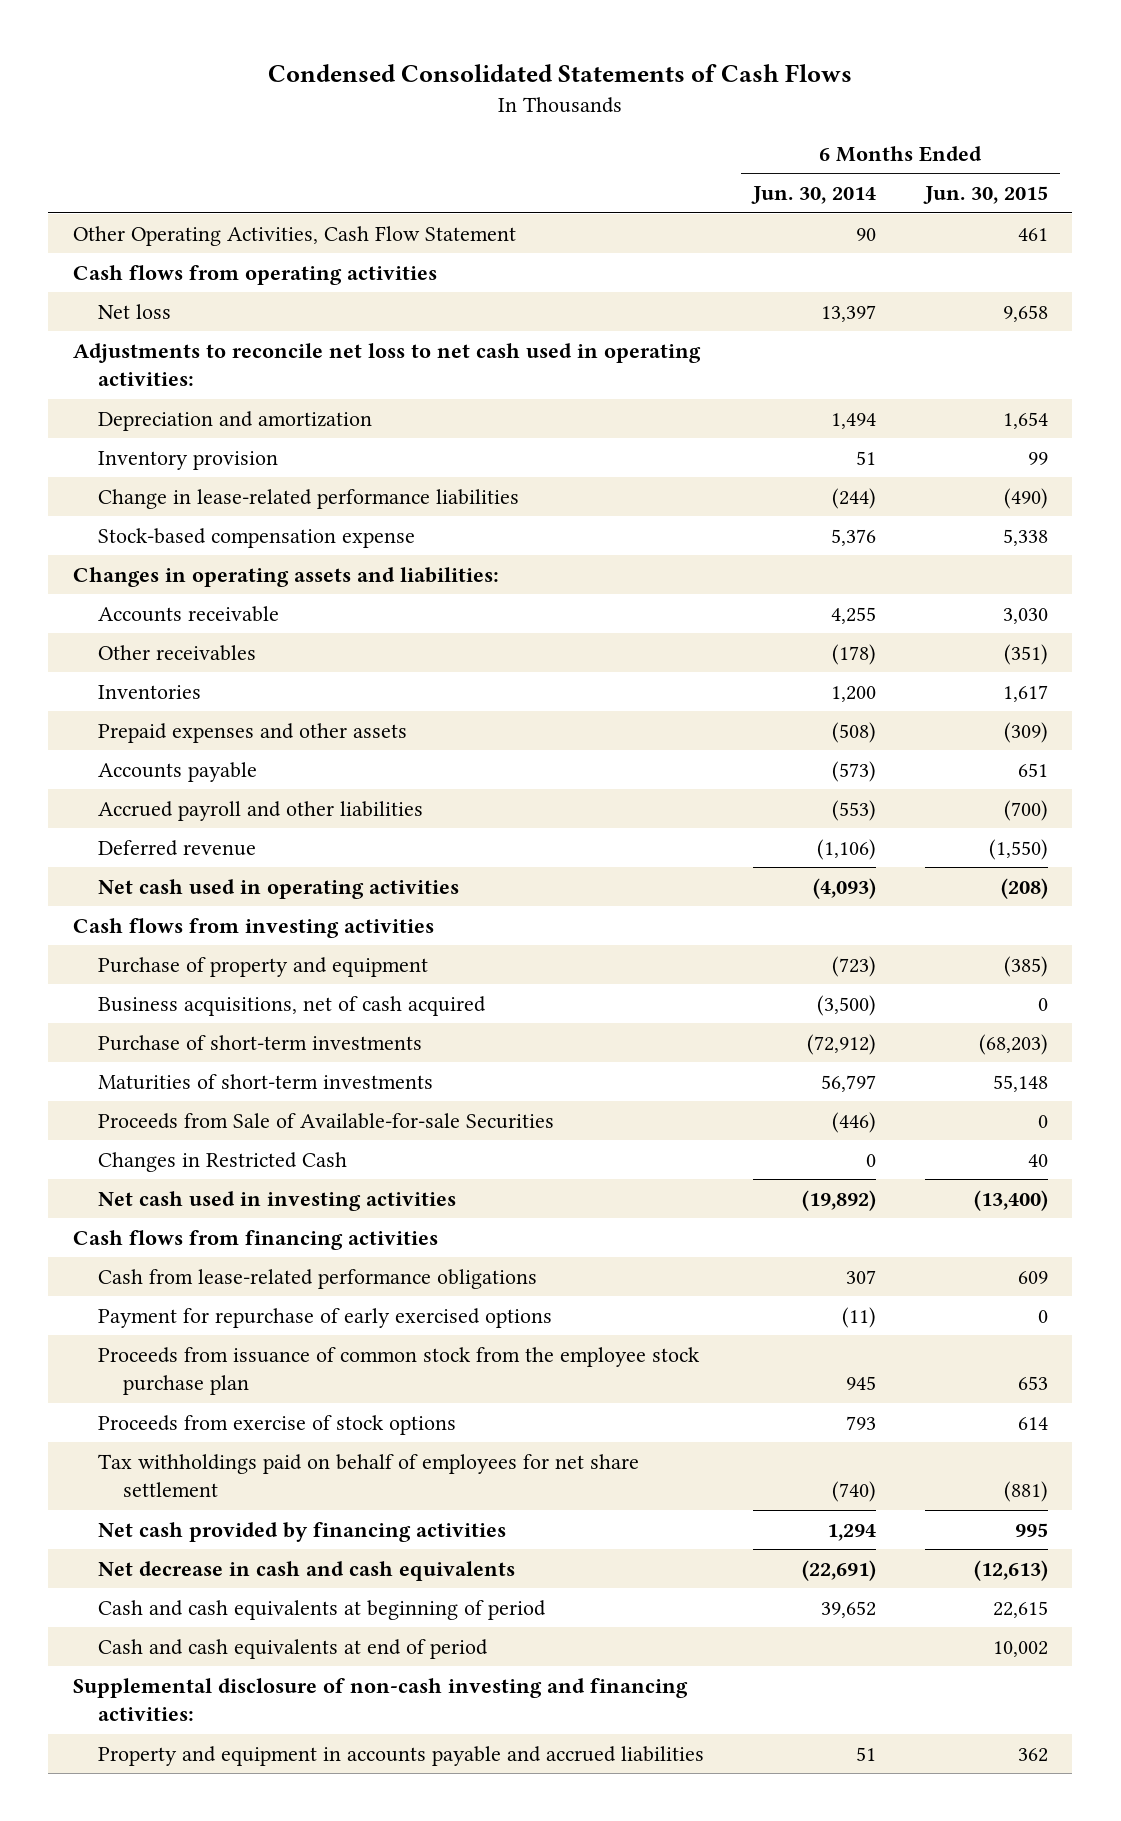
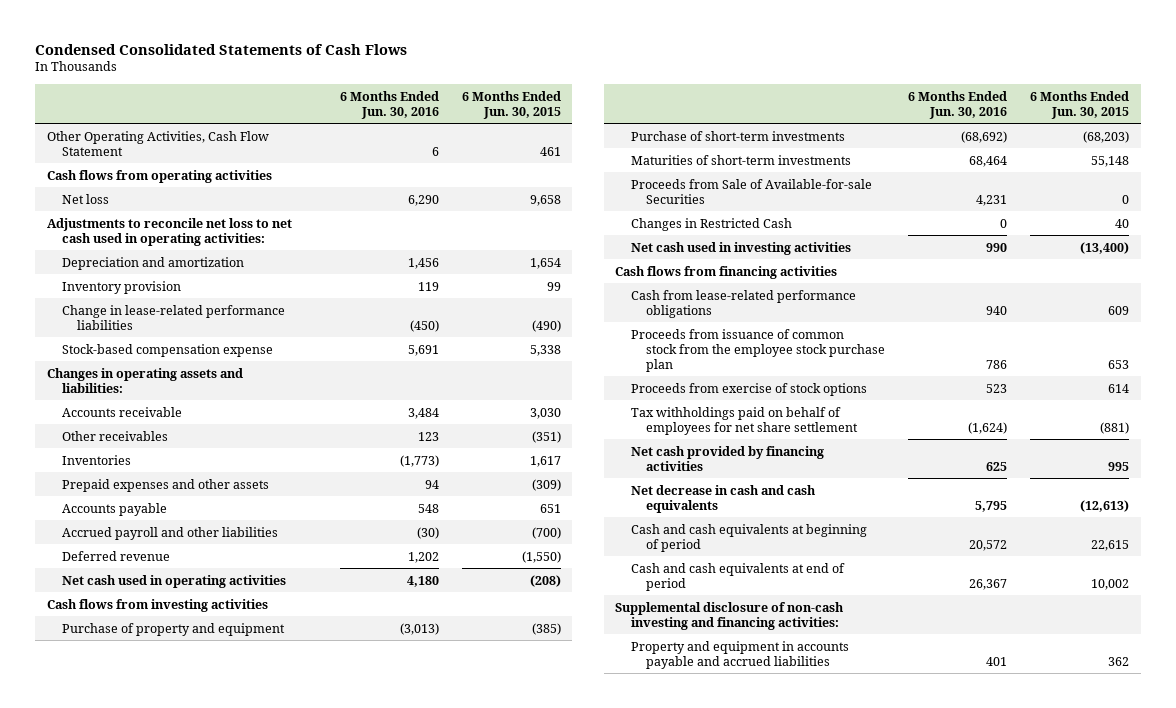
[750,186,876,205] Jun. 30, 2014 -> none
none -> [339,90,439,119] 6 Months Ended Jun. 30, 2016
[98,995,487,1016] Business acquisitions, net of cash acquired -> none
[98,1307,553,1328] Payment for repurchase of early exercised options -> none

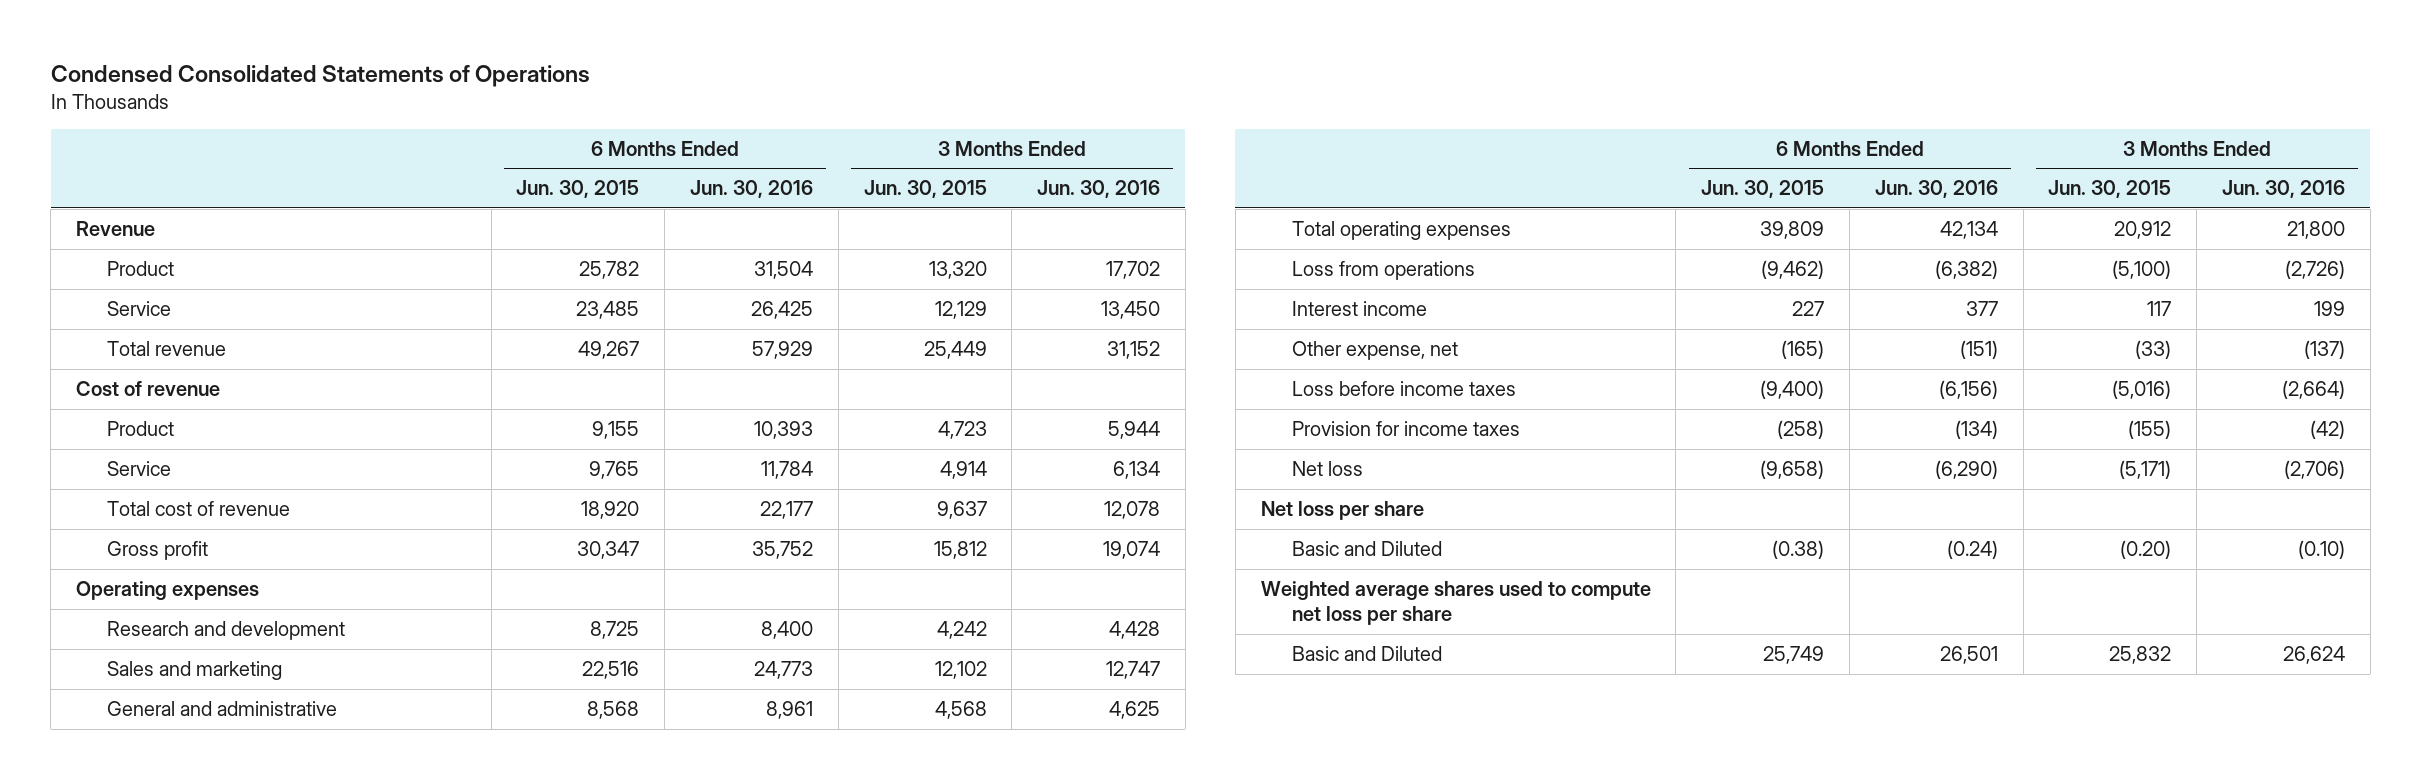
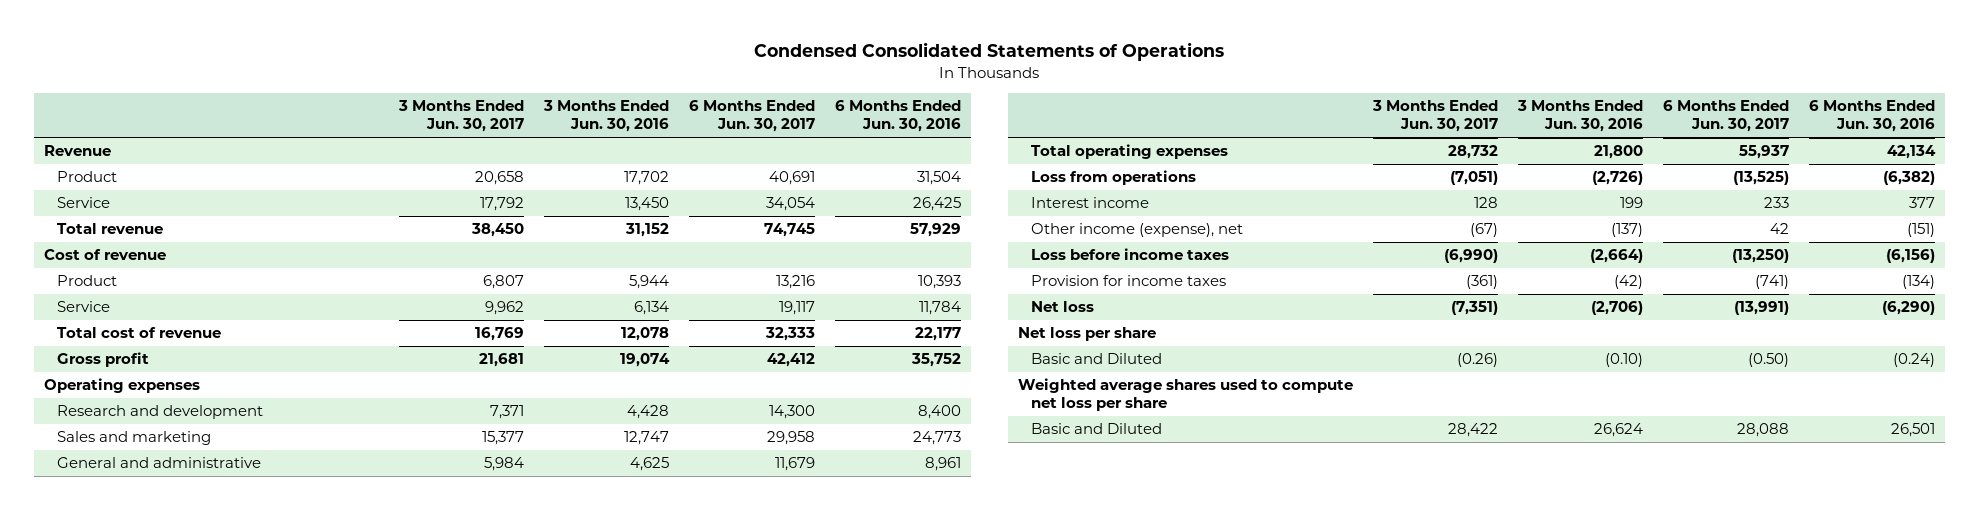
[516,180,640,199] Jun. 30, 2015 -> none
[863,180,987,199] Jun. 30, 2015 -> none
none -> [397,100,524,133] 3 Months Ended Jun. 30, 2017
none -> [688,100,815,133] 6 Months Ended Jun. 30, 2017
[1291,341,1458,361] Other expense, net -> [1031,223,1244,238] Other income (expense), net

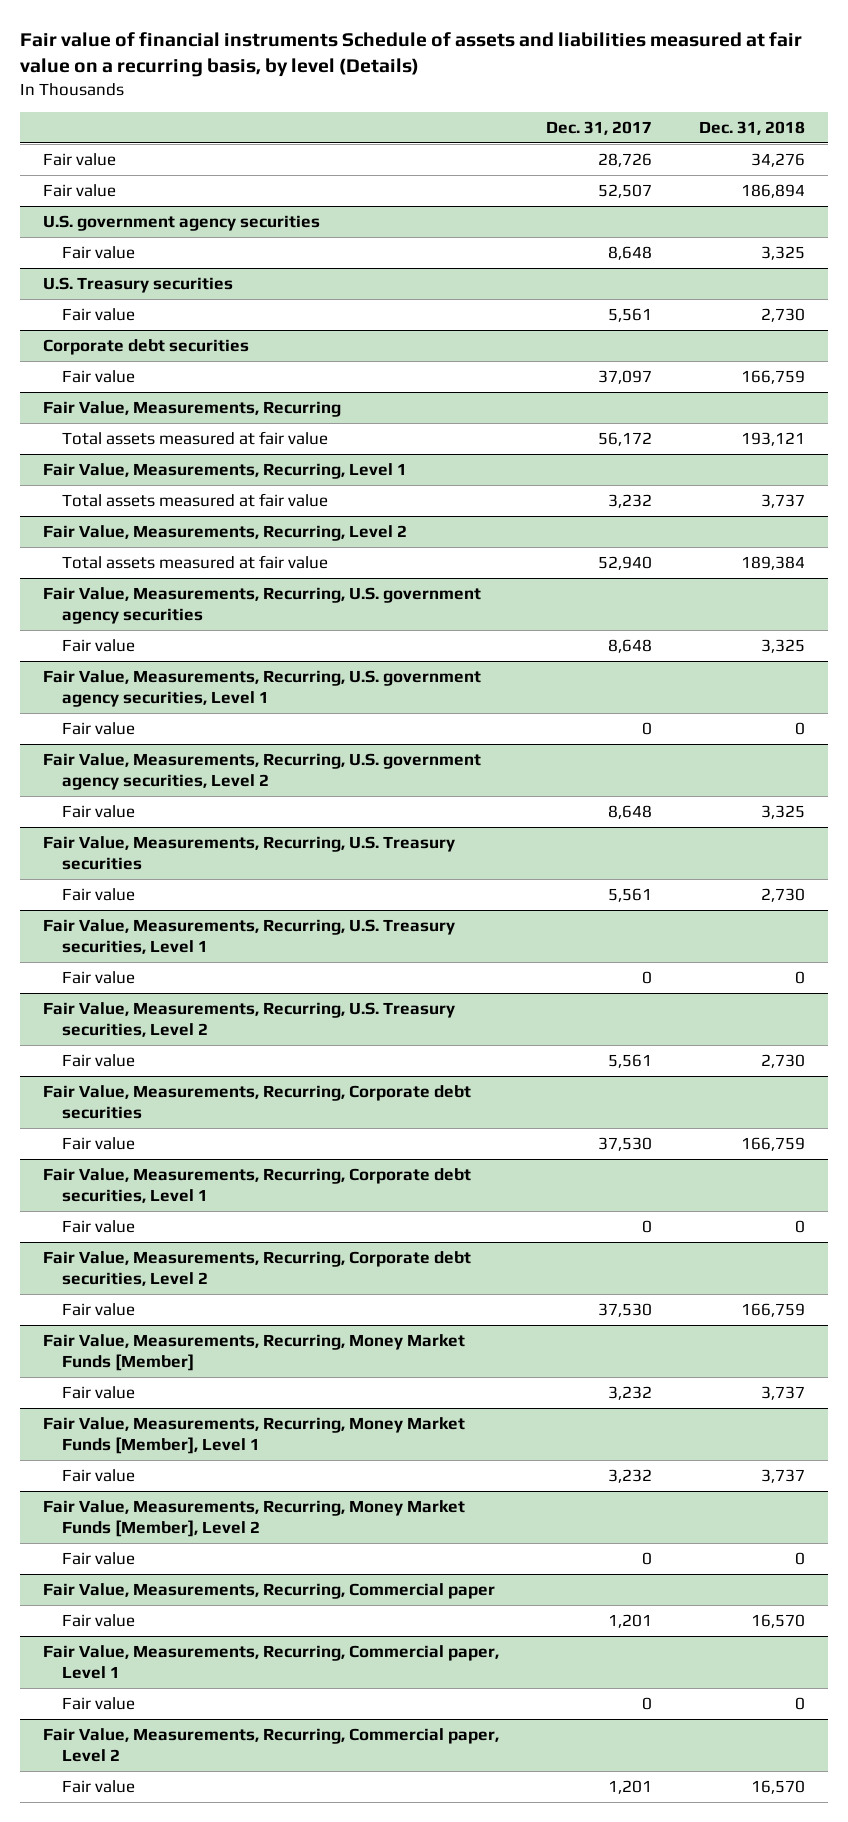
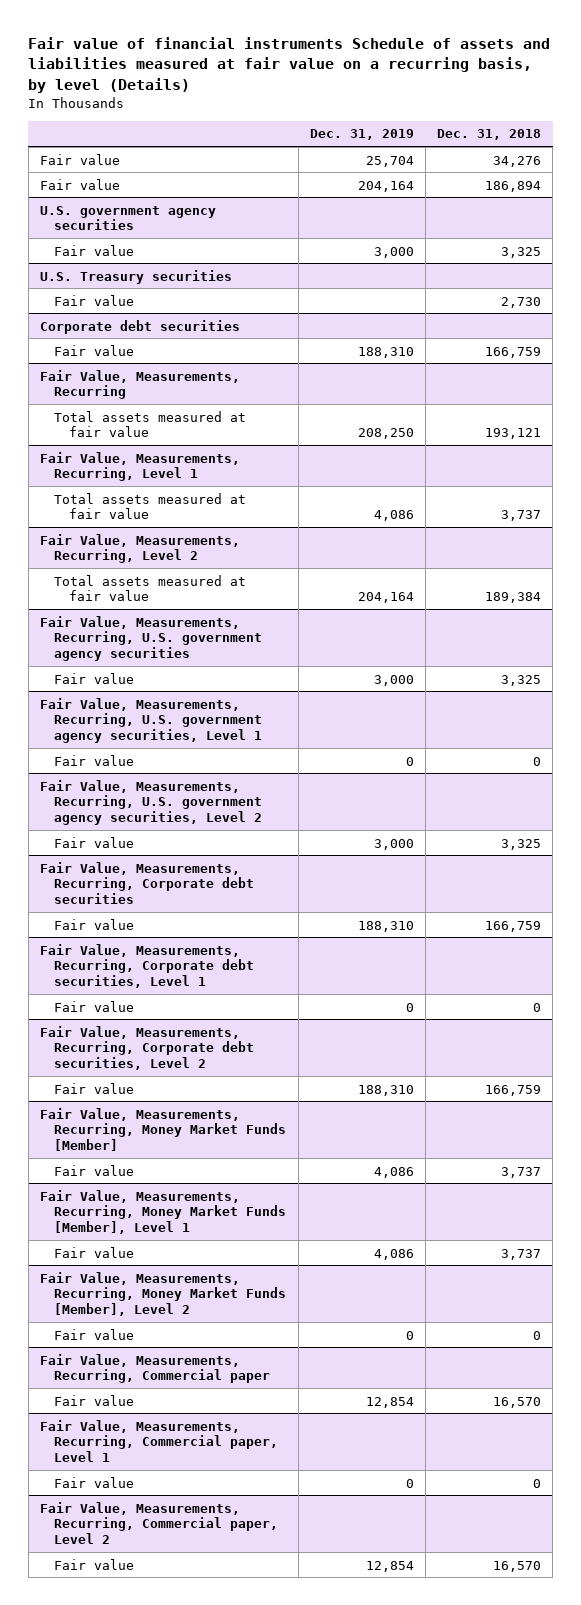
[546,120,653,135] Dec. 31, 2017 -> none
none -> [309,129,414,141] Dec. 31, 2019
[43,836,456,871] Fair Value, Measurements, Recurring, U.S. Treasury securities -> none
[61,888,135,902] Fair value -> none
[43,919,456,955] Fair Value, Measurements, Recurring, U.S. Treasury securities, Level 1 -> none
[61,971,135,985] Fair value -> none
[43,1002,456,1038] Fair Value, Measurements, Recurring, U.S. Treasury securities, Level 2 -> none
[61,1054,135,1068] Fair value -> none

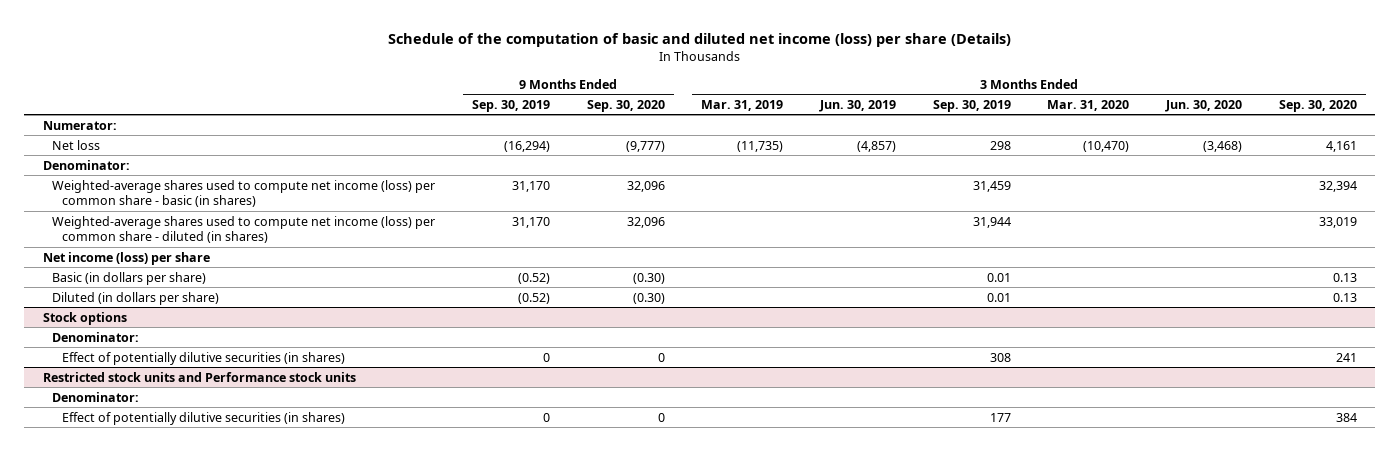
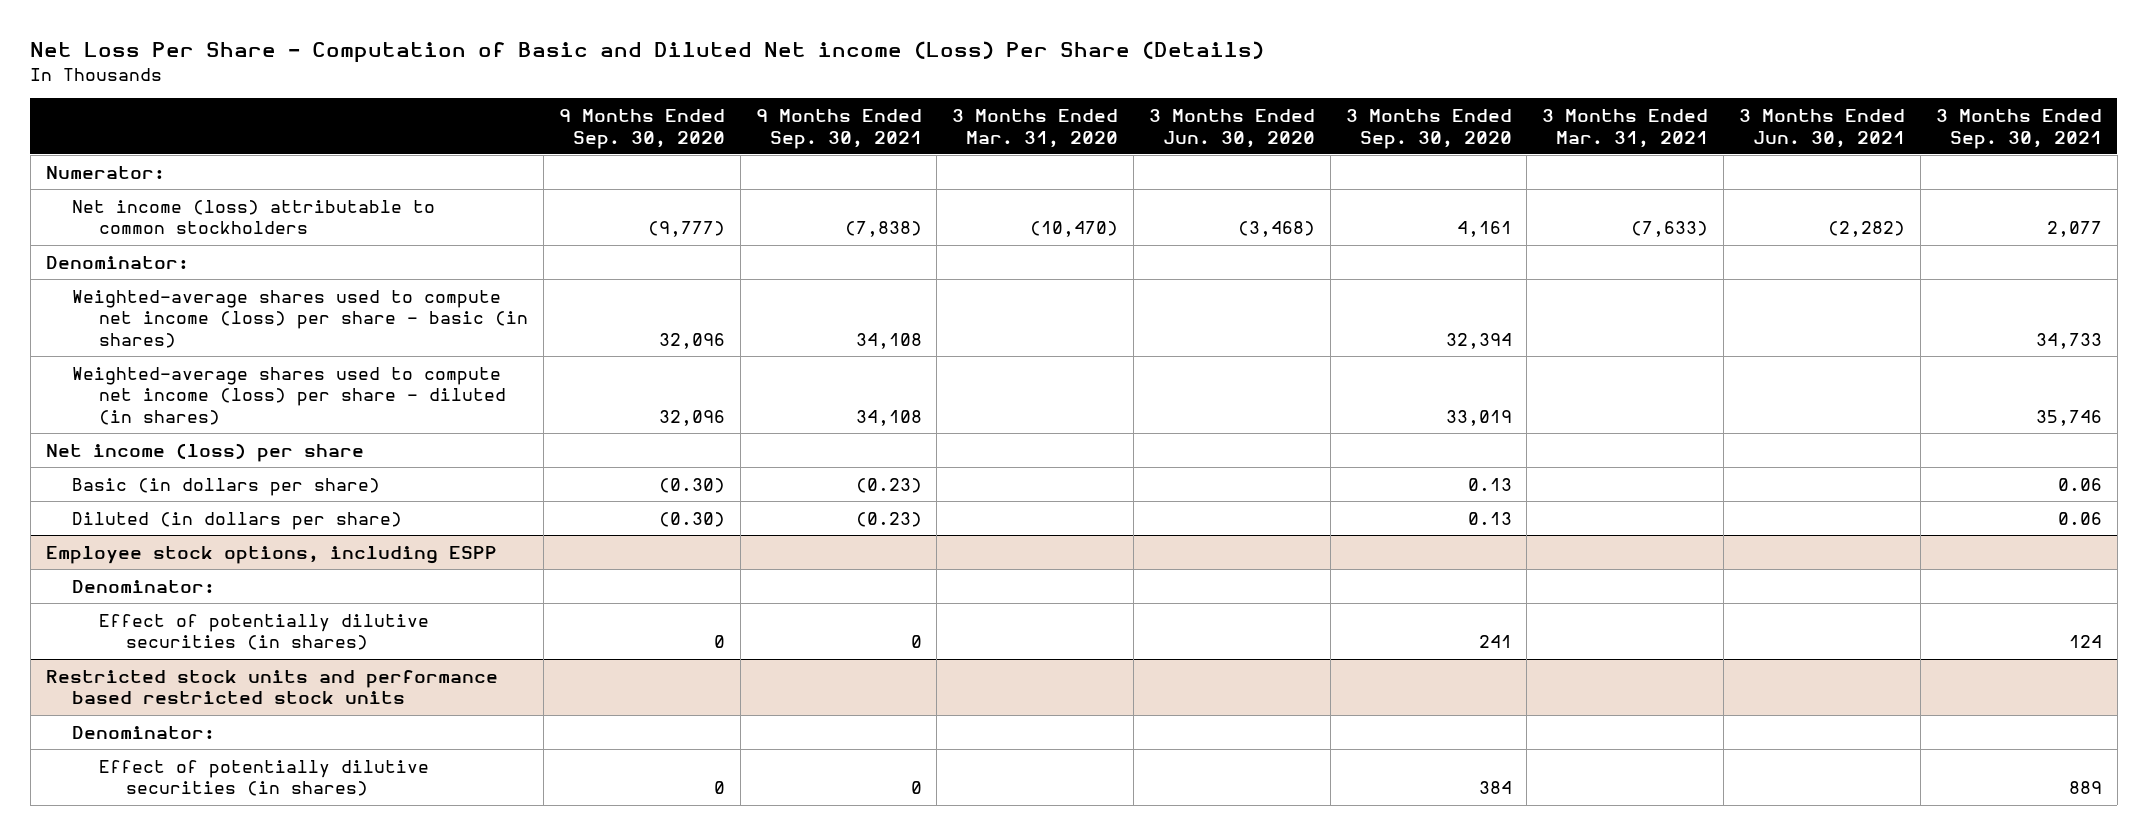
[387,33,1011,48] Schedule of the computation of basic and diluted net income (loss) per share (Details) -> [30,41,1265,64] Net Loss Per Share - Computation of Basic and Diluted Net income (Loss) Per Share (Details)
[471,99,550,112] Sep. 30, 2019 -> none
[701,99,784,111] Mar. 31, 2019 -> none
[819,99,897,112] Jun. 30, 2019 -> none
[932,99,1011,112] Sep. 30, 2019 -> none
none -> [755,108,922,149] 9 Months Ended Sep. 30, 2021
none -> [1542,108,1709,148] 3 Months Ended Mar. 31, 2021
none -> [1739,108,1906,148] 3 Months Ended Jun. 30, 2021
none -> [1935,108,2102,149] 3 Months Ended Sep. 30, 2021
[52,139,101,150] Net loss -> [72,199,436,235] Net income (loss) attributable to common stockholders
[52,179,436,208] Weighted-average shares used to compute net income (loss) per common share - basic (in shares) -> [72,289,529,348] Weighted-average shares used to compute net income (loss) per share - basic (in shares)
[52,215,436,244] Weighted-average shares used to compute net income (loss) per common share - diluted (in shares) -> [72,366,507,425] Weighted-average shares used to compute net income (loss) per share - diluted (in shares)
[42,311,127,325] Stock options -> [45,545,497,564] Employee stock options, including ESPP
[42,371,356,382] Restricted stock units and Performance stock units -> [45,669,498,705] Restricted stock units and performance based restricted stock units

